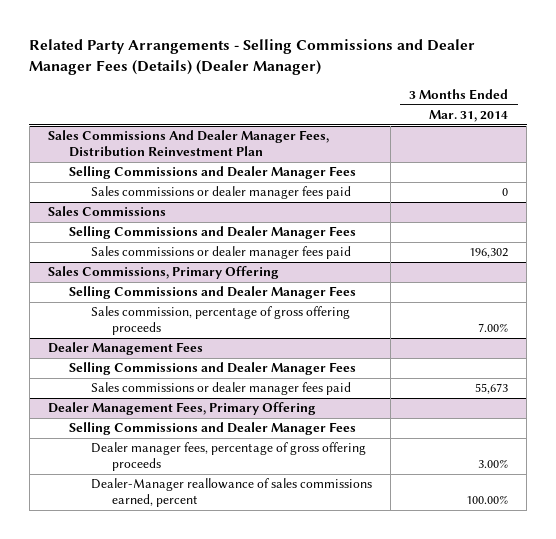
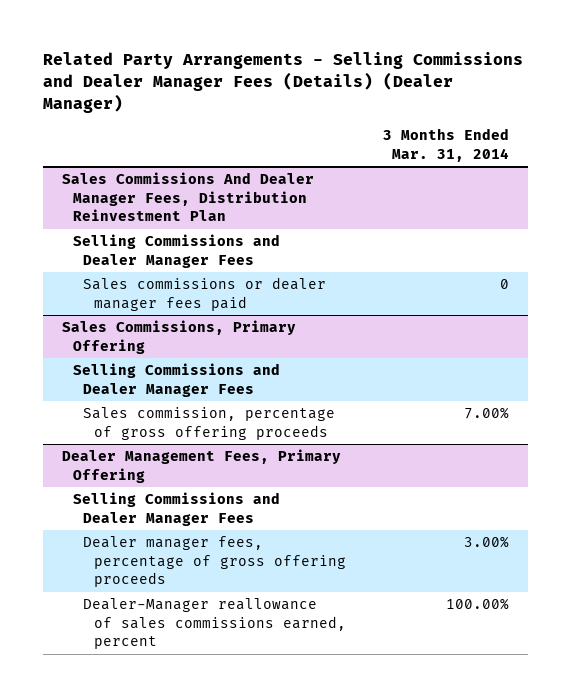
[47,206,166,217] Sales Commissions -> none
[69,226,357,240] Selling Commissions and Dealer Manager Fees -> none
[90,246,351,260] Sales commissions or dealer manager fees paid -> none
[47,342,203,356] Dealer Management Fees -> none
[69,362,357,376] Selling Commissions and Dealer Manager Fees -> none
[90,382,351,396] Sales commissions or dealer manager fees paid -> none

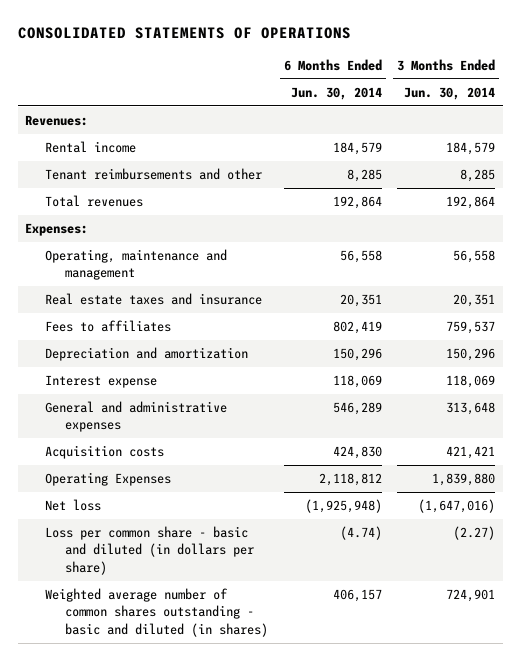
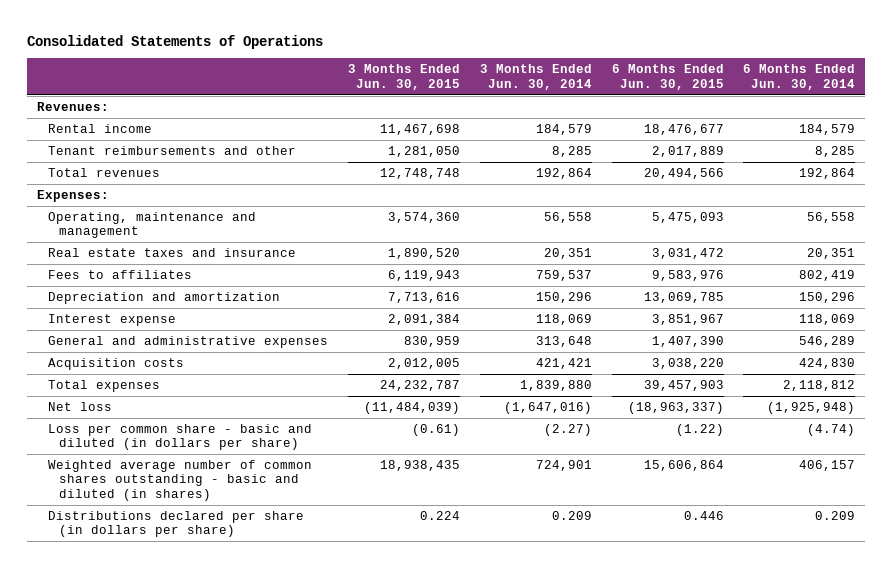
[17,27,351,40] CONSOLIDATED STATEMENTS OF OPERATIONS -> [26,35,323,50] Consolidated Statements of Operations
none -> [347,64,460,90] 3 Months Ended Jun. 30, 2015
none -> [611,64,724,90] 6 Months Ended Jun. 30, 2015
[45,472,172,487] Operating Expenses -> [47,380,160,393] Total expenses
none -> [47,511,304,538] Distributions declared per share (in dollars per share)

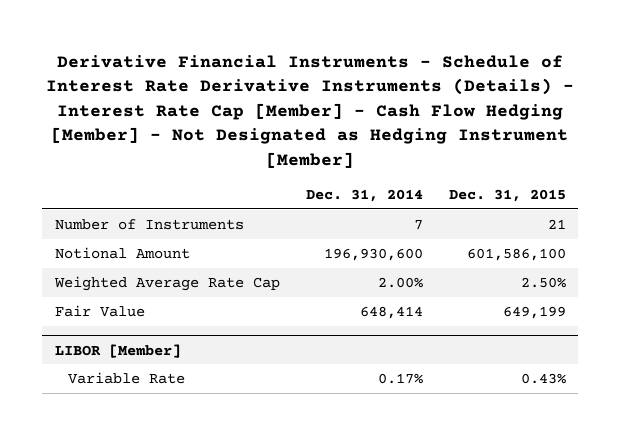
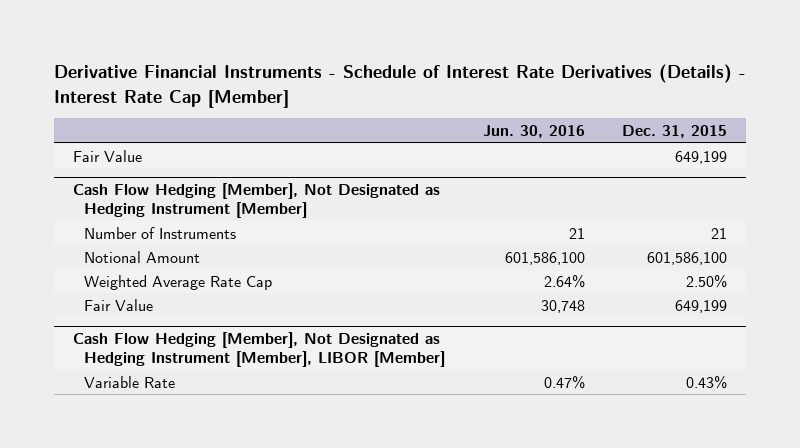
[46,54,575,168] Derivative Financial Instruments - Schedule of Interest Rate Derivative Instruments (Details) - Interest Rate Cap [Member] - Cash Flow Hedging [Member] - Not Designated as Hedging Instrument [Member] -> [53,64,746,108] Derivative Financial Instruments - Schedule of Interest Rate Derivatives (Details) - Interest Rate Cap [Member]
[305,189,423,203] Dec. 31, 2014 -> none
none -> [482,124,585,138] Jun. 30, 2016
none -> [72,149,142,162] Fair Value
none -> [72,183,440,218] Cash Flow Hedging [Member], Not Designated as Hedging Instrument [Member]
[55,343,182,358] LIBOR [Member] -> none
none -> [72,332,445,367] Cash Flow Hedging [Member], Not Designated as Hedging Instrument [Member], LIBOR [Member]

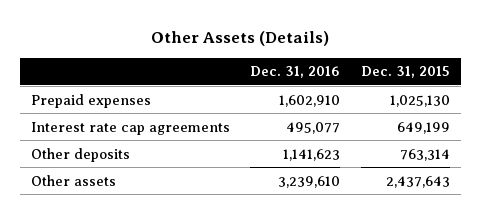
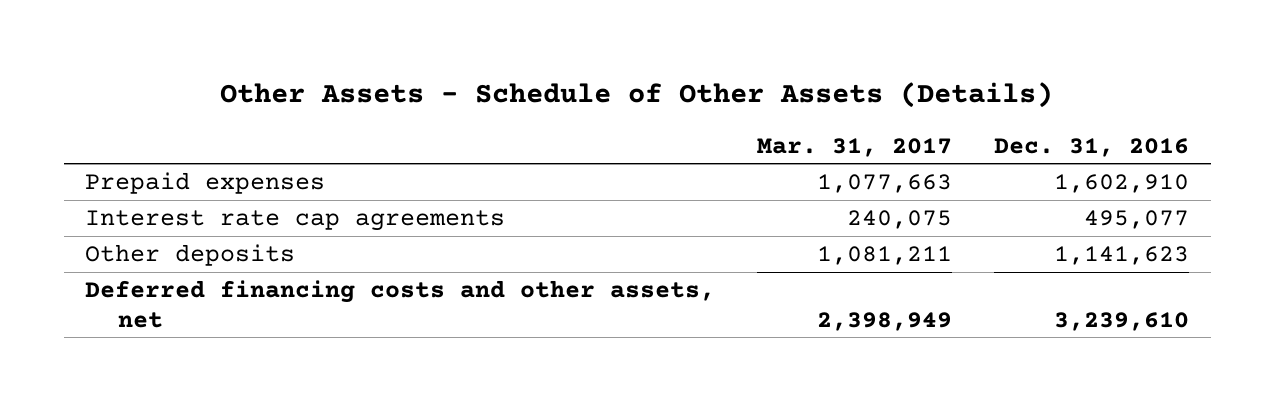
[151,30,330,46] Other Assets (Details) -> [220,82,1054,109] Other Assets - Schedule of Other Assets (Details)
[361,66,451,79] Dec. 31, 2015 -> none
none -> [757,137,953,157] Mar. 31, 2017
[30,174,116,186] Other assets -> [84,280,715,328] Deferred financing costs and other assets, net

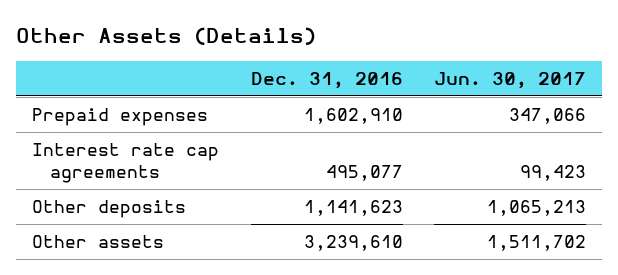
[220,82,1054,109] Other Assets - Schedule of Other Assets (Details) -> [16,27,317,46] Other Assets (Details)
[757,137,953,157] Mar. 31, 2017 -> none
none -> [434,71,587,89] Jun. 30, 2017
[84,280,715,328] Deferred financing costs and other assets, net -> [31,235,164,249] Other assets

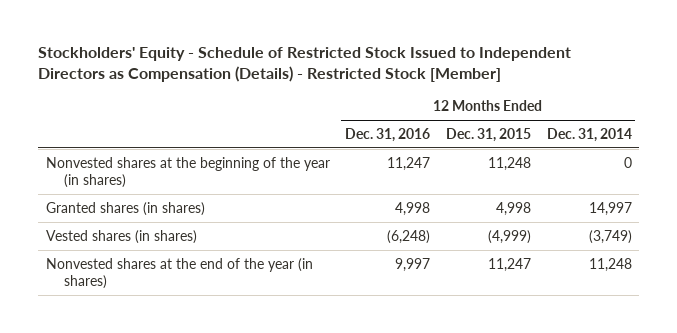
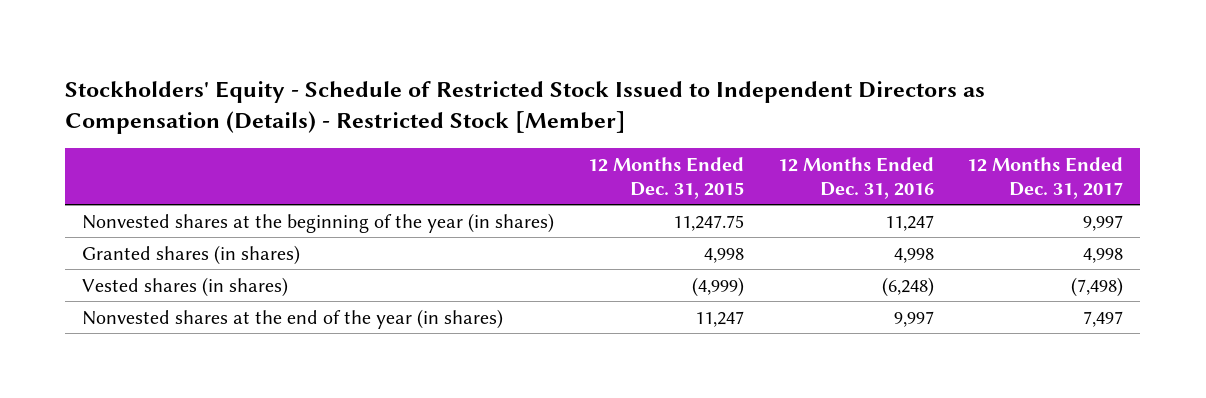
[546,127,632,142] Dec. 31, 2014 -> none
none -> [967,157,1124,199] 12 Months Ended Dec. 31, 2017
[487,156,531,171] 11,248 -> [672,214,744,231] 11,247.75

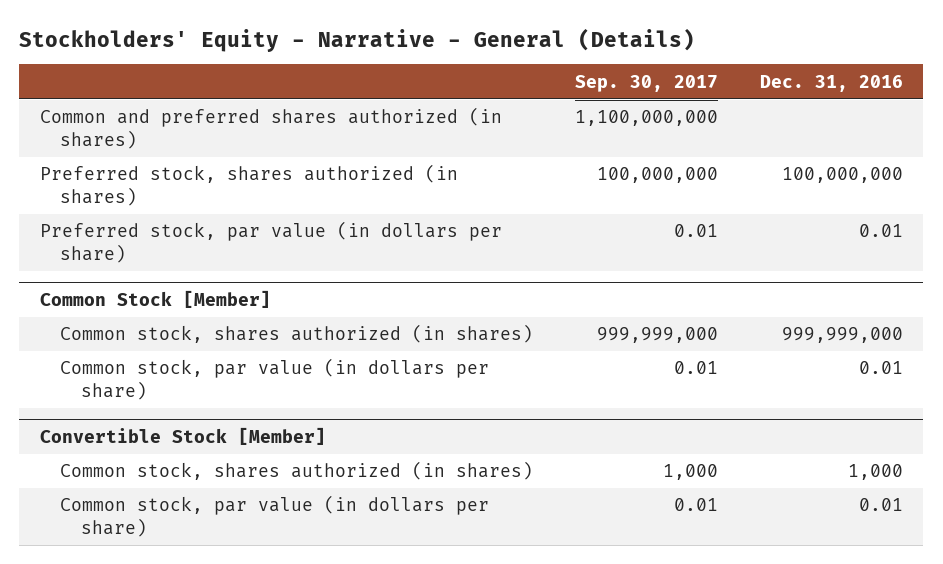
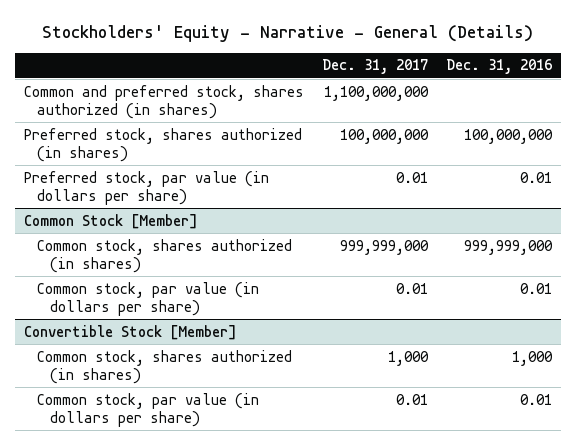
[575,74,719,92] Sep. 30, 2017 -> none
none -> [321,59,428,75] Dec. 31, 2017
[39,107,502,149] Common and preferred shares authorized (in shares) -> [23,84,304,119] Common and preferred stock, shares authorized (in shares)

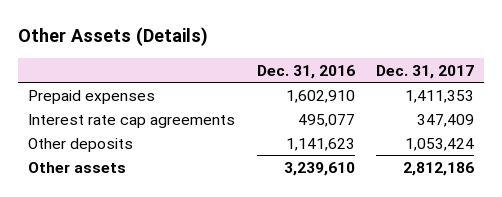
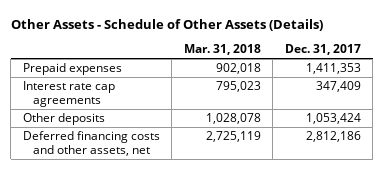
[17,27,208,47] Other Assets (Details) -> [10,18,323,31] Other Assets - Schedule of Other Assets (Details)
[256,64,355,79] Dec. 31, 2016 -> none
none -> [183,44,261,56] Mar. 31, 2018
[28,161,127,173] Other assets -> [22,131,160,156] Deferred financing costs and other assets, net

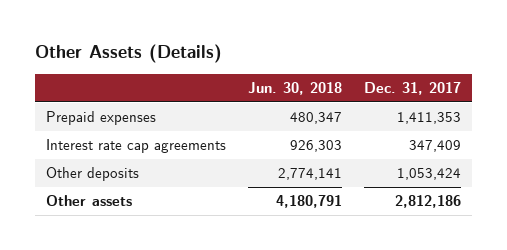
[10,18,323,31] Other Assets - Schedule of Other Assets (Details) -> [34,44,222,64] Other Assets (Details)
[183,44,261,56] Mar. 31, 2018 -> none
none -> [247,81,342,95] Jun. 30, 2018
[22,131,160,156] Deferred financing costs and other assets, net -> [45,195,132,207] Other assets

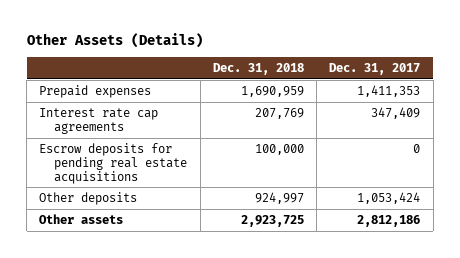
[247,81,342,95] Jun. 30, 2018 -> none
none -> [212,63,304,76] Dec. 31, 2018
none -> [39,143,188,184] Escrow deposits for pending real estate acquisitions

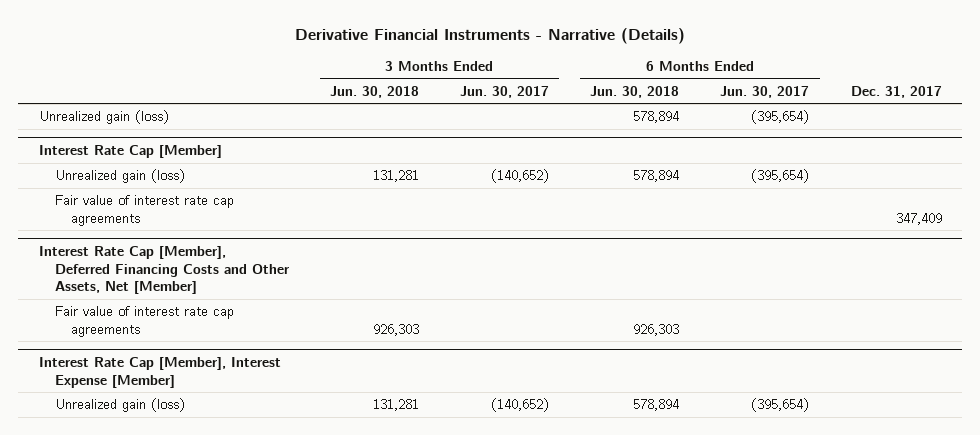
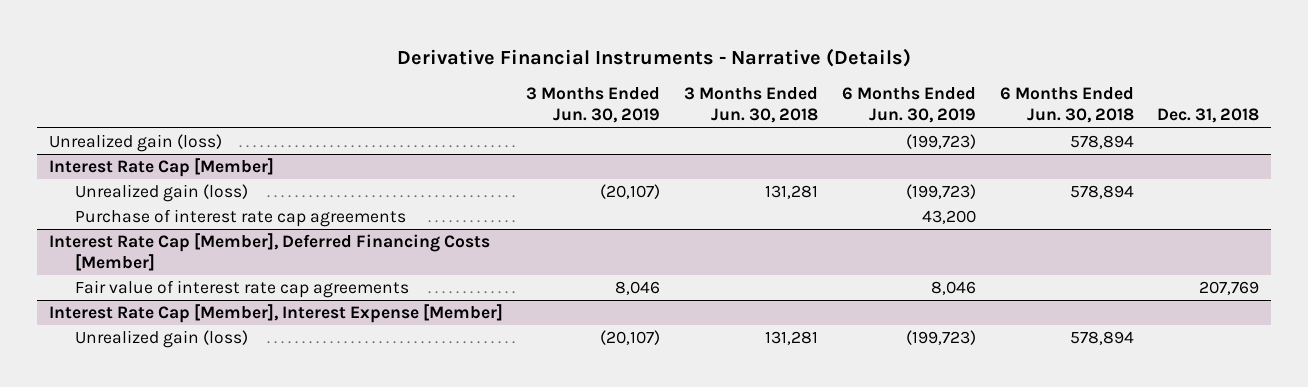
[460,85,550,98] Jun. 30, 2017 -> none
[720,85,810,98] Jun. 30, 2017 -> none
[850,85,942,98] Dec. 31, 2017 -> none
none -> [526,87,661,124] 3 Months Ended Jun. 30, 2019
none -> [841,87,976,124] 6 Months Ended Jun. 30, 2019
none -> [1157,108,1260,124] Dec. 31, 2018
none -> [75,209,407,228] Purchase of interest rate cap agreements
none -> [48,233,490,272] Interest Rate Cap [Member], Deferred Financing Costs [Member]
[38,246,289,295] Interest Rate Cap [Member], Deferred Financing Costs and Other Assets, Net [Member] -> none
[54,306,234,337] Fair value of interest rate cap agreements -> none

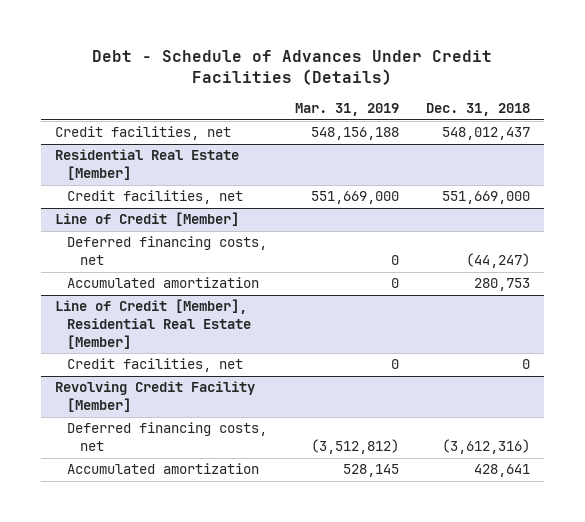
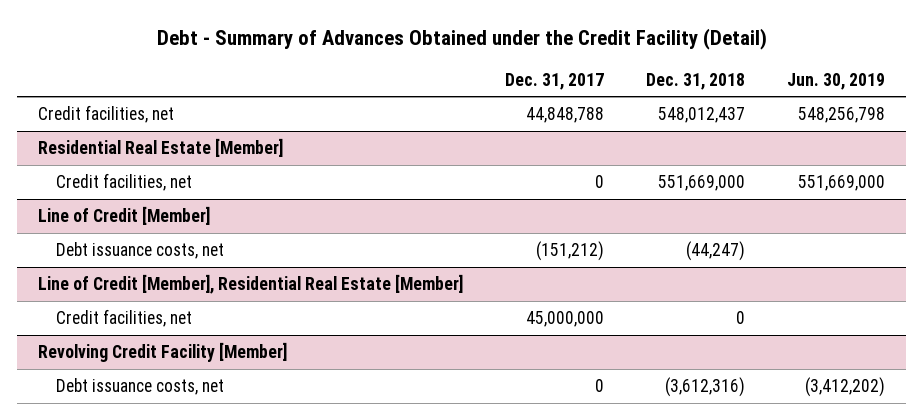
[92,50,493,86] Debt - Schedule of Advances Under Credit Facilities (Details) -> [156,27,767,50] Debt - Summary of Advances Obtained under the Credit Facility (Detail)
[294,103,399,117] Mar. 31, 2019 -> none
none -> [505,72,605,90] Dec. 31, 2017
none -> [787,72,886,90] Jun. 30, 2019
[67,277,260,289] Accumulated amortization -> none
[67,236,268,266] Deferred financing costs, net -> [56,242,225,260] Debt issuance costs, net
[67,463,260,475] Accumulated amortization -> none
[67,422,268,452] Deferred financing costs, net -> [56,378,225,396] Debt issuance costs, net

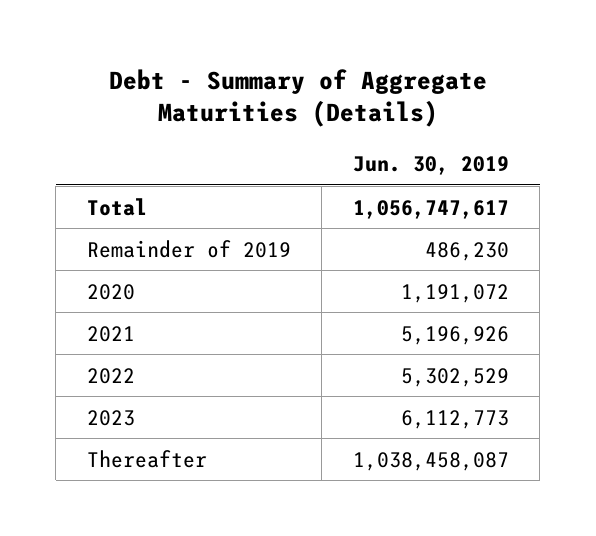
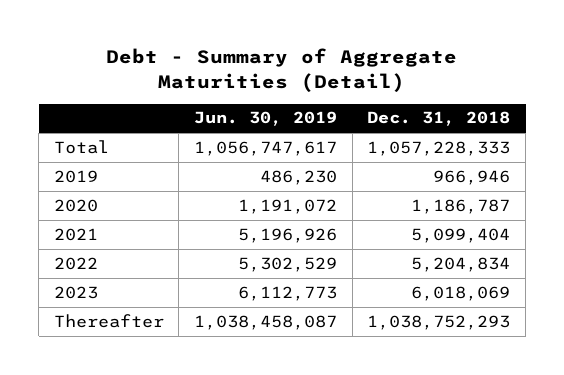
[108,68,487,128] Debt - Summary of Aggregate Maturities (Details) -> [106,48,458,92] Debt - Summary of Aggregate Maturities (Detail)
none -> [367,111,511,127] Dec. 31, 2018
[86,239,291,258] Remainder of 2019 -> [53,169,98,183] 2019

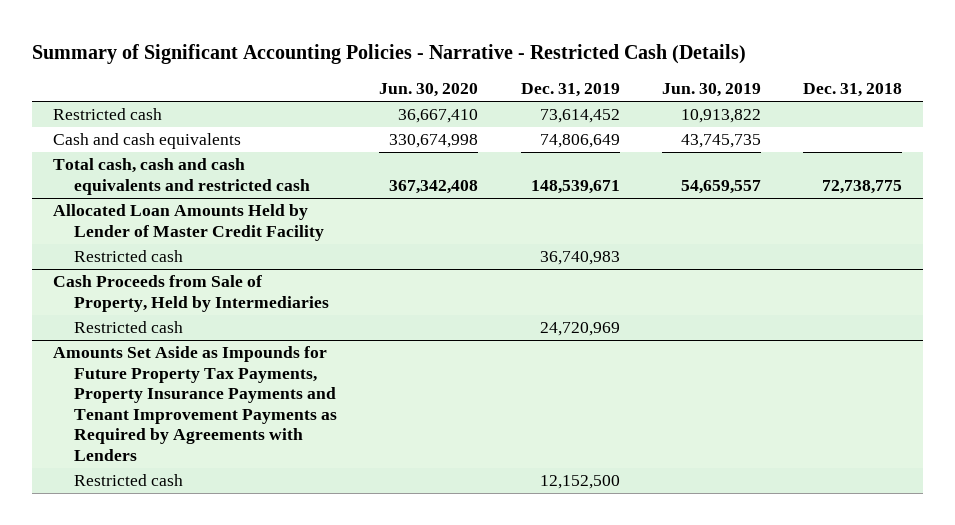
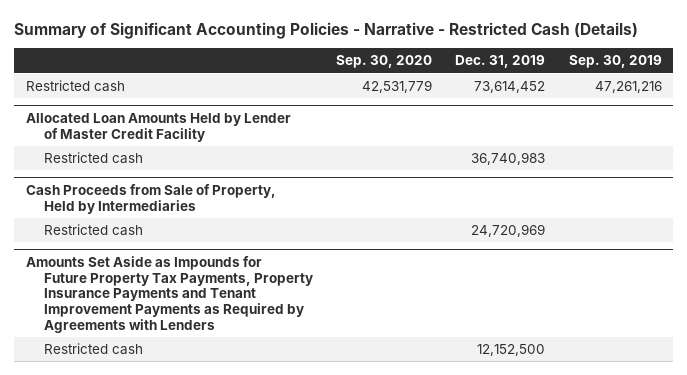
[379,83,479,98] Jun. 30, 2020 -> none
[661,83,761,98] Jun. 30, 2019 -> none
[802,83,902,98] Dec. 31, 2018 -> none
none -> [335,55,432,69] Sep. 30, 2020
none -> [568,55,662,69] Sep. 30, 2019
[53,133,242,150] Cash and cash equivalents -> none
[53,158,311,195] Total cash, cash and cash equivalents and restricted cash -> none

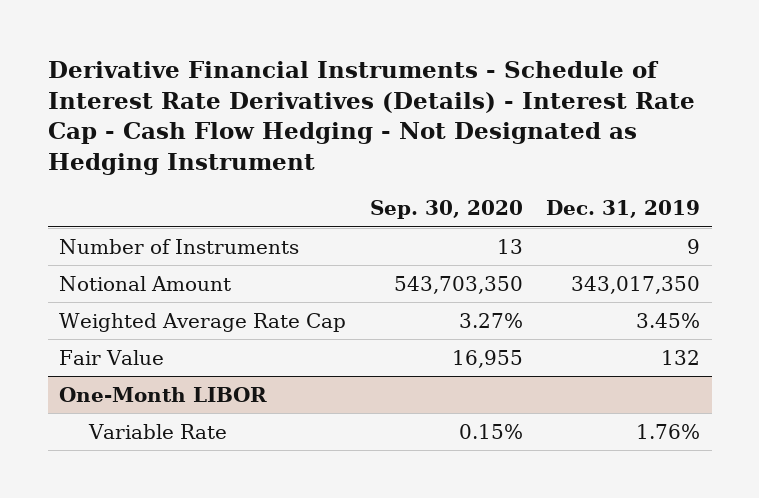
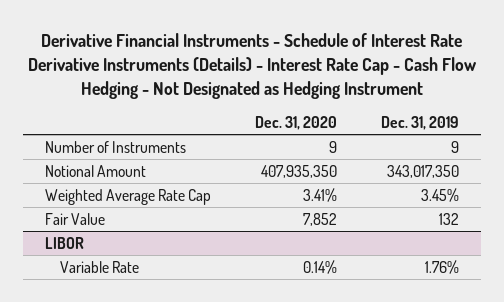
[47,61,695,176] Derivative Financial Instruments - Schedule of Interest Rate Derivatives (Details) - Interest Rate Cap - Cash Flow Hedging - Not Designated as Hedging Instrument -> [28,32,477,99] Derivative Financial Instruments - Schedule of Interest Rate Derivative Instruments (Details) - Interest Rate Cap - Cash Flow Hedging - Not Designated as Hedging Instrument
[369,200,523,220] Sep. 30, 2020 -> none
none -> [255,115,338,130] Dec. 31, 2020
[59,386,268,402] One-Month LIBOR -> [45,236,85,249] LIBOR

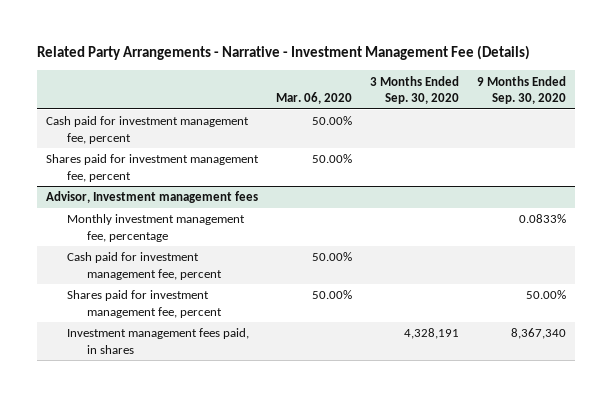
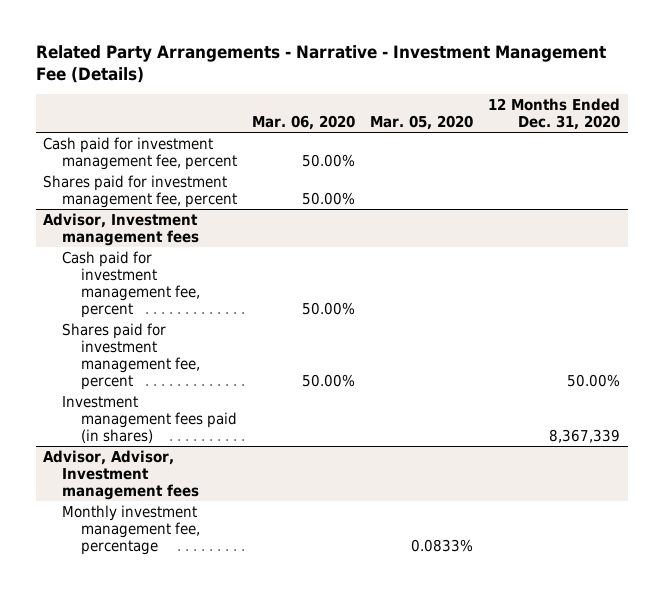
[369,75,459,105] 3 Months Ended Sep. 30, 2020 -> none
[476,75,566,105] 9 Months Ended Sep. 30, 2020 -> none
none -> [370,115,474,131] Mar. 05, 2020
none -> [488,98,621,131] 12 Months Ended Dec. 31, 2020
[66,214,245,242] Monthly investment management fee, percentage -> none
[66,328,249,354] Investment management fees paid, in shares -> [62,395,238,443] Investment management fees paid (in shares)
none -> [43,449,200,500] Advisor, Advisor, Investment management fees
none -> [62,504,201,555] Monthly investment management fee, percentage

